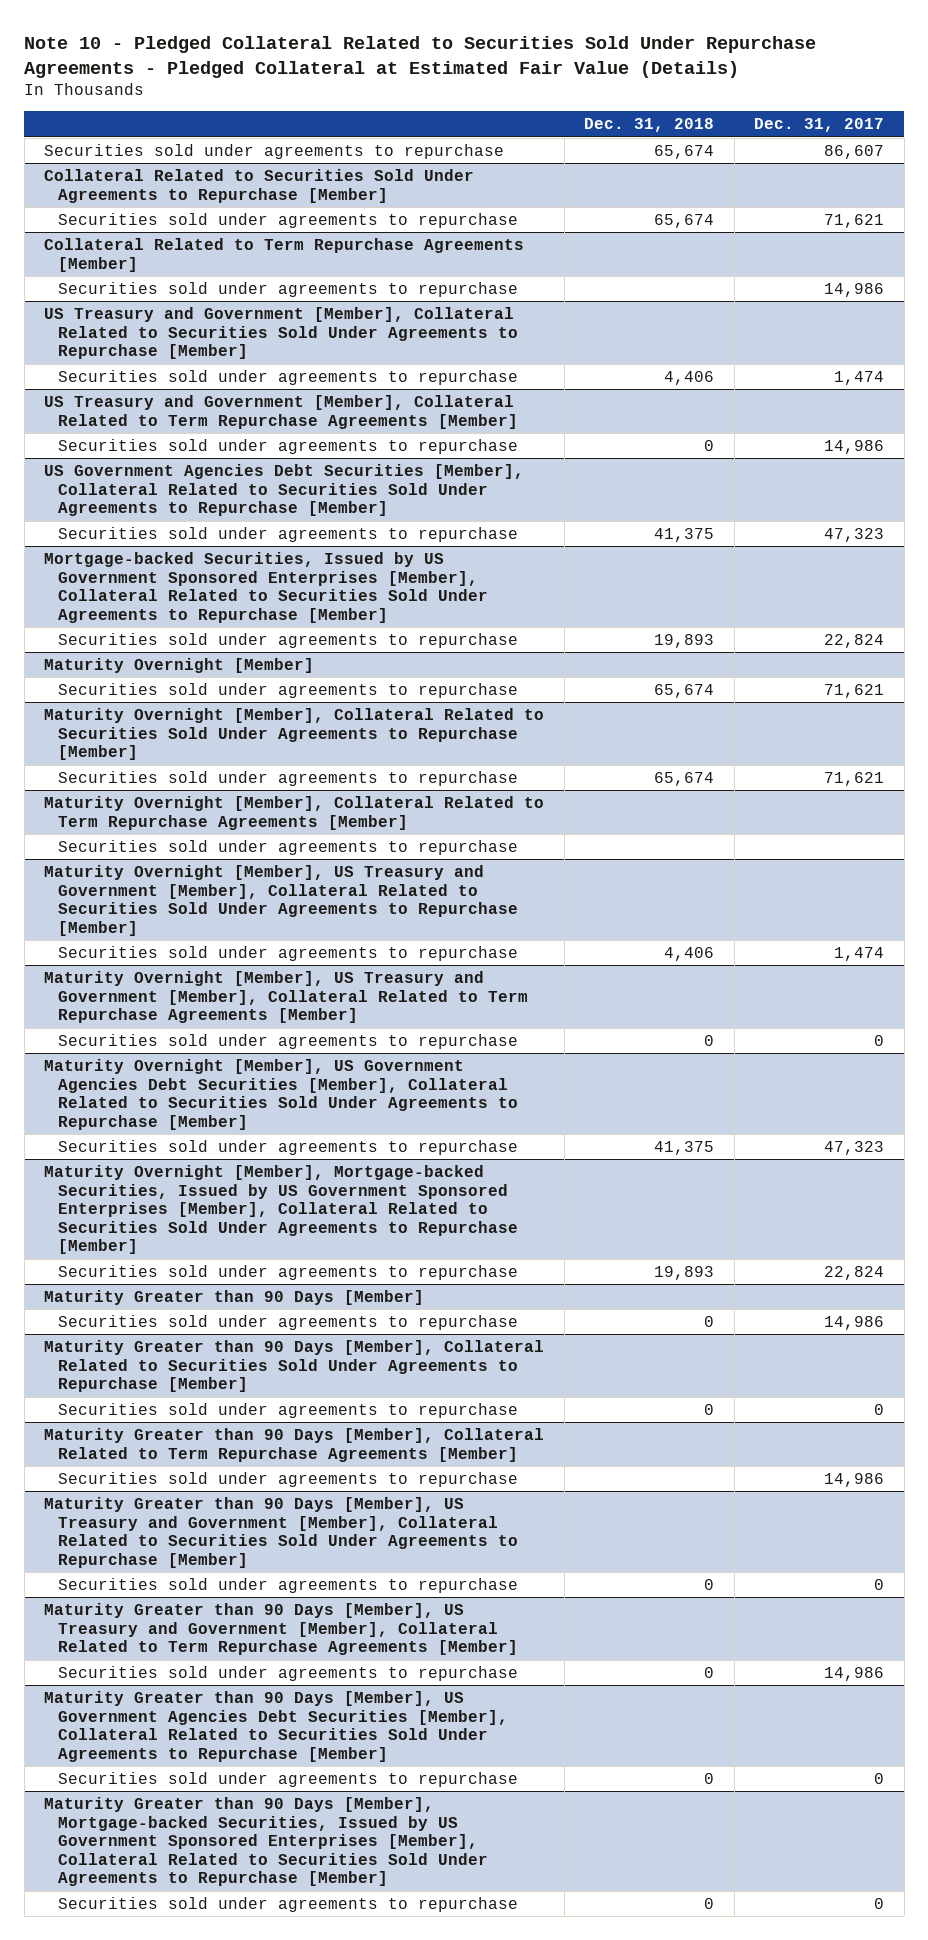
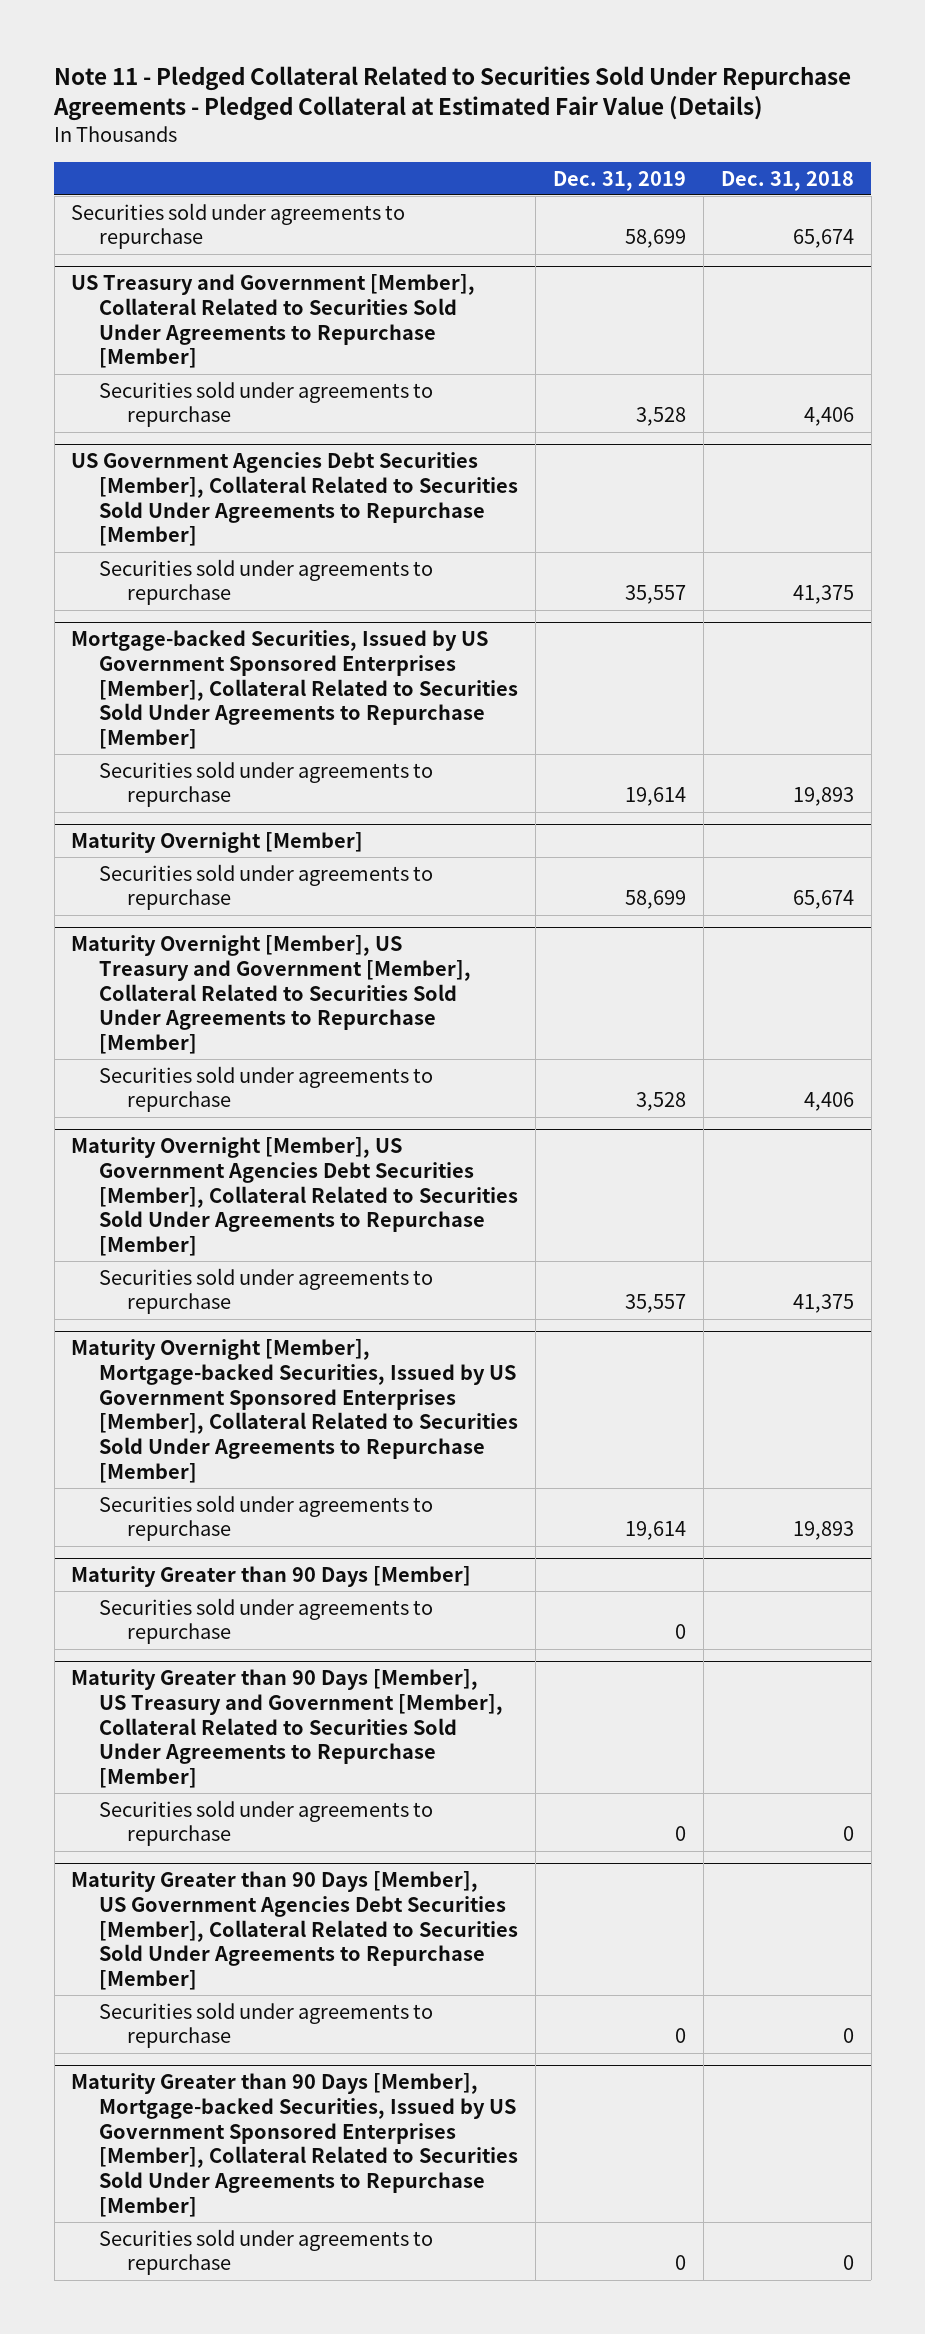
[24,35,817,78] Note 10 - Pledged Collateral Related to Securities Sold Under Repurchase Agreements - Pledged Collateral at Estimated Fair Value (Details) -> [53,65,852,122] Note 11 - Pledged Collateral Related to Securities Sold Under Repurchase Agreements - Pledged Collateral at Estimated Fair Value (Details)
[754,118,885,133] Dec. 31, 2017 -> none
none -> [553,170,687,191] Dec. 31, 2019
[44,169,475,203] Collateral Related to Securities Sold Under Agreements to Repurchase [Member] -> none
[58,213,519,229] Securities sold under agreements to repurchase -> none
[44,238,525,272] Collateral Related to Term Repurchase Agreements [Member] -> none
[58,282,519,298] Securities sold under agreements to repurchase -> none
[44,395,519,429] US Treasury and Government [Member], Collateral Related to Term Repurchase Agreements [Member] -> none
[58,439,519,455] Securities sold under agreements to repurchase -> none
[44,708,545,761] Maturity Overnight [Member], Collateral Related to Securities Sold Under Agreements to Repurchase [Member] -> none
[58,771,519,787] Securities sold under agreements to repurchase -> none
[44,796,545,830] Maturity Overnight [Member], Collateral Related to Term Repurchase Agreements [Member] -> none
[58,840,519,856] Securities sold under agreements to repurchase -> none
[44,971,529,1024] Maturity Overnight [Member], US Treasury and Government [Member], Collateral Related to Term Repurchase Agreements [Member] -> none
[58,1034,519,1050] Securities sold under agreements to repurchase -> none
[58,1315,519,1331] Securities sold under agreements to repurchase -> none
[44,1340,545,1393] Maturity Greater than 90 Days [Member], Collateral Related to Securities Sold Under Agreements to Repurchase [Member] -> none
[58,1403,519,1419] Securities sold under agreements to repurchase -> none
[44,1428,545,1462] Maturity Greater than 90 Days [Member], Collateral Related to Term Repurchase Agreements [Member] -> none
[44,1603,519,1656] Maturity Greater than 90 Days [Member], US Treasury and Government [Member], Collateral Related to Term Repurchase Agreements [Member] -> none
[58,1666,519,1682] Securities sold under agreements to repurchase -> none

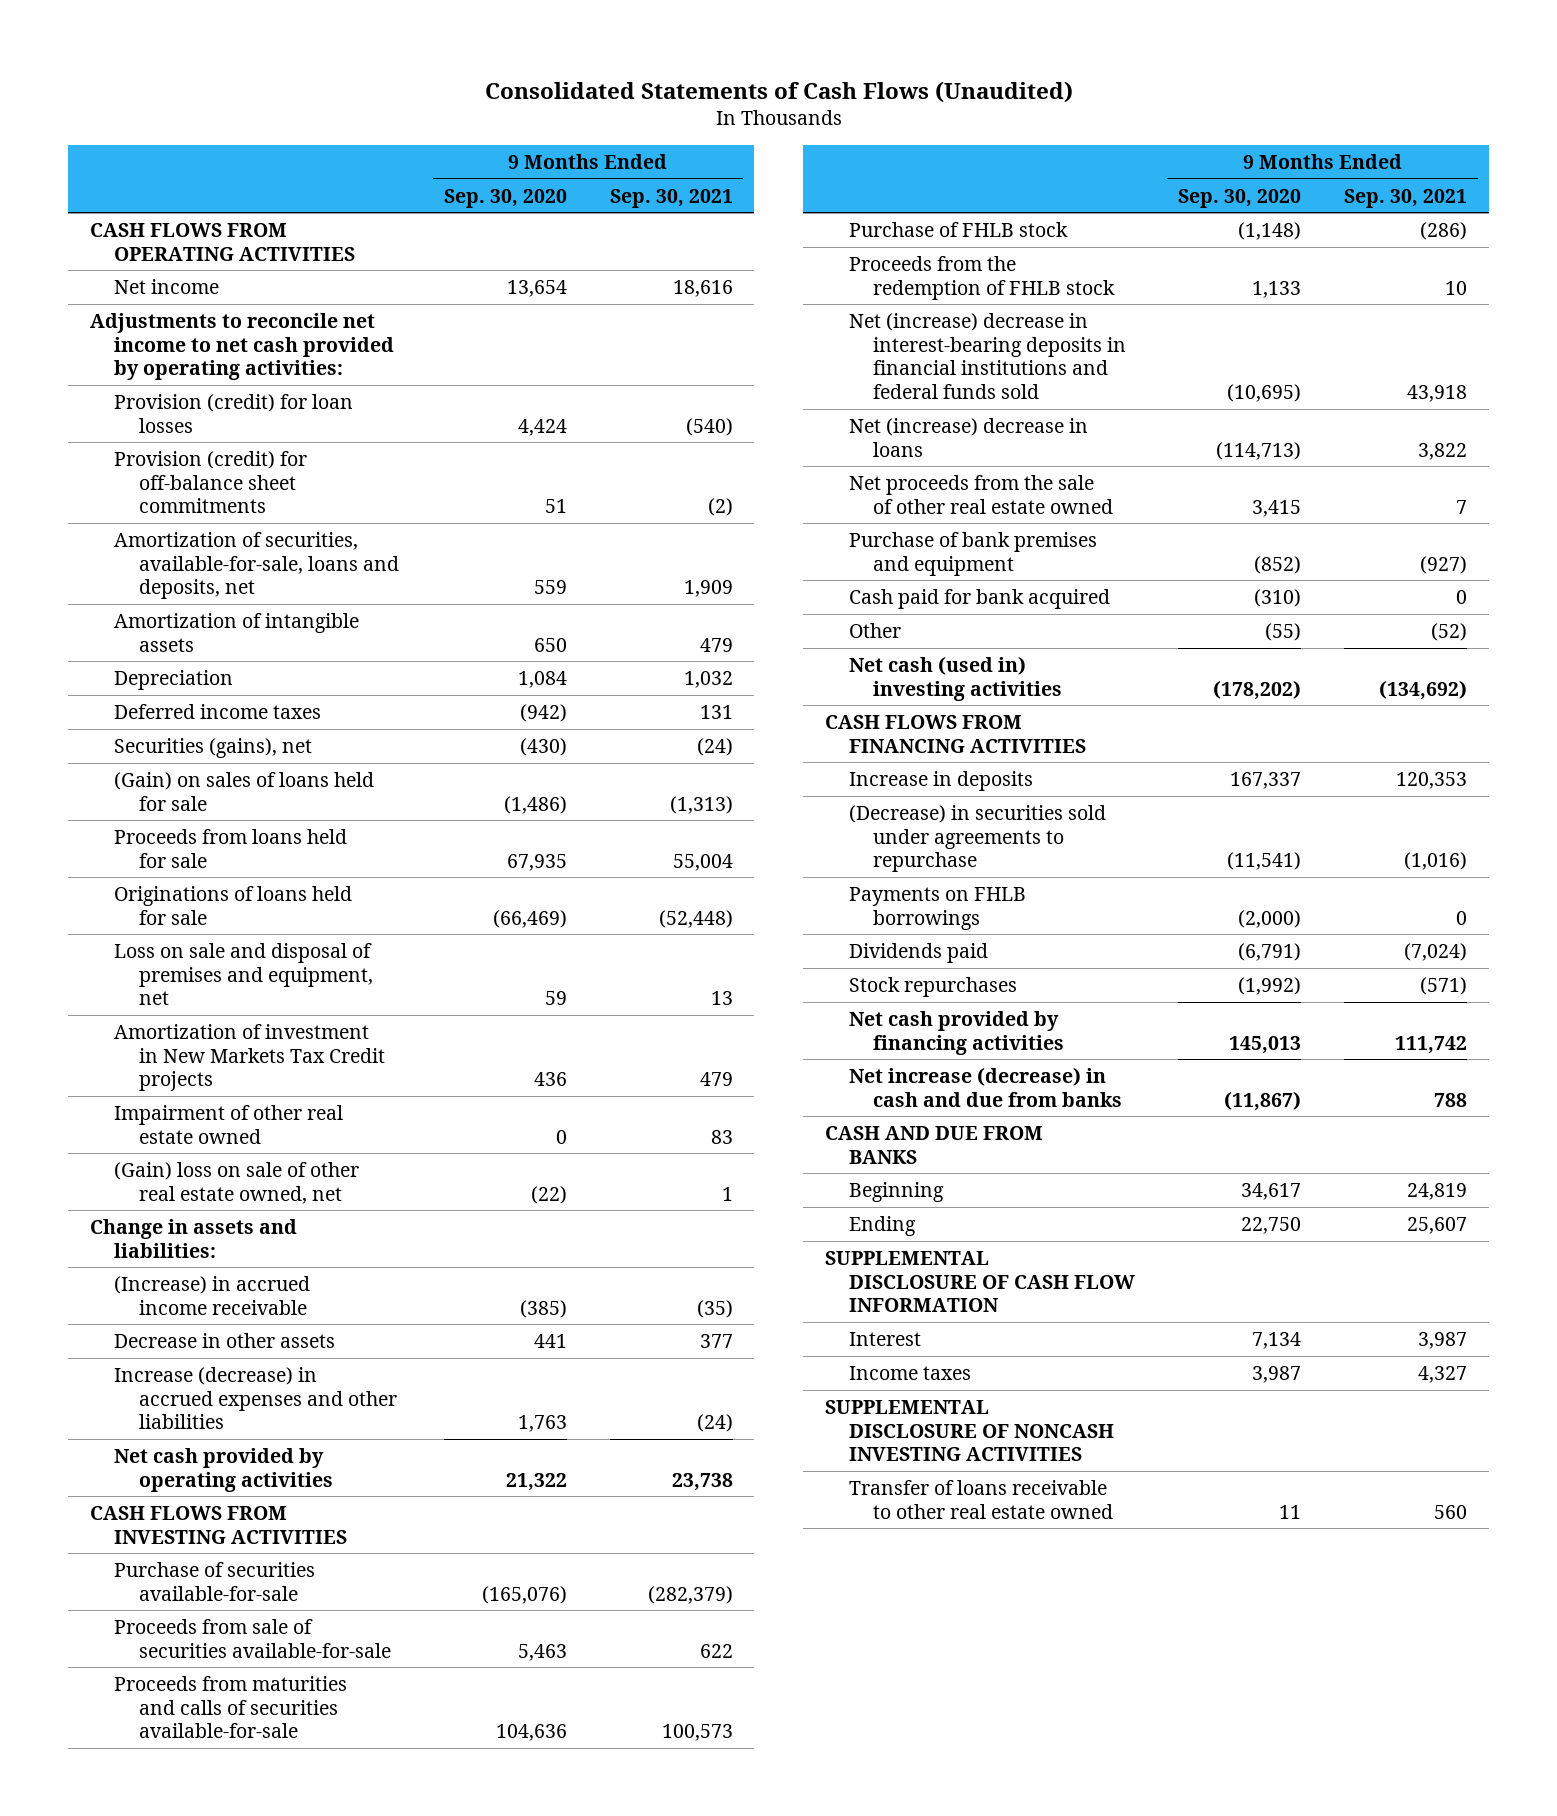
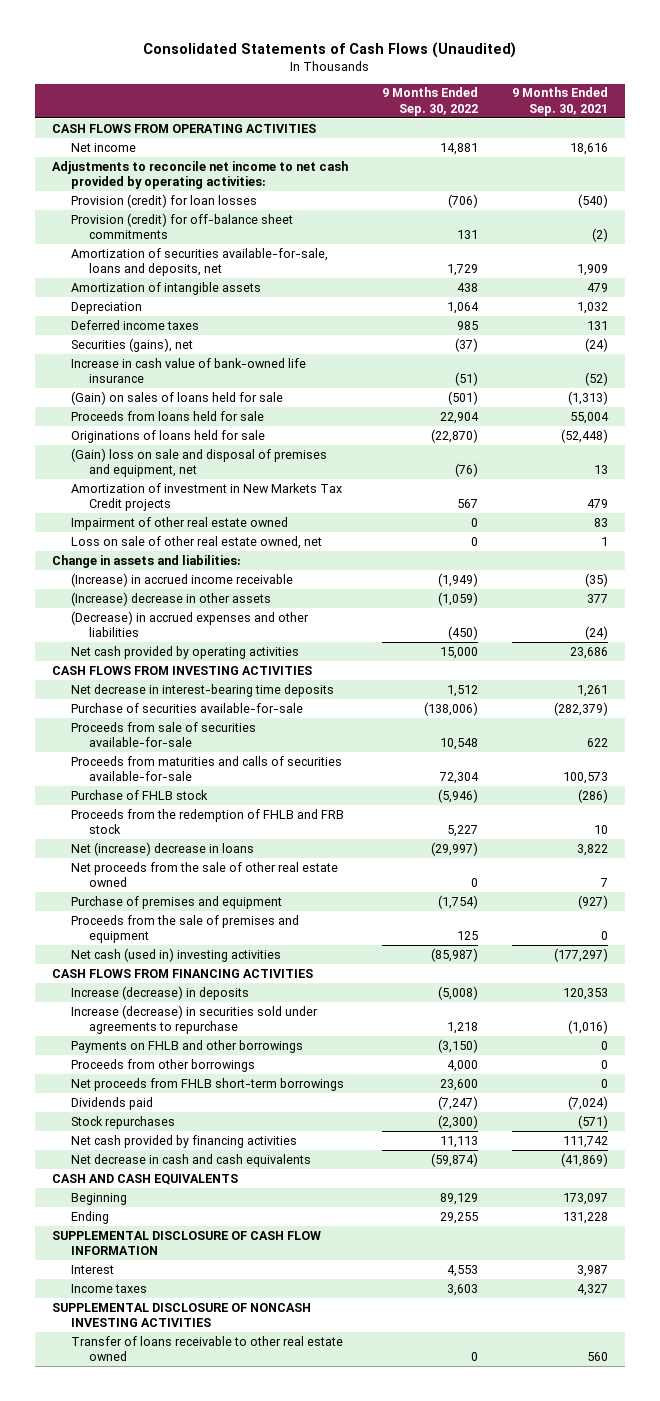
[443,188,567,208] Sep. 30, 2020 -> none
none -> [382,87,479,116] 9 Months Ended Sep. 30, 2022
[114,531,399,600] Amortization of securities, available-for-sale, loans and deposits, net -> [70,247,328,277] Amortization of securities available-for-sale, loans and deposits, net
none -> [70,357,306,384] Increase in cash value of bank-owned life insurance
[114,942,373,1006] Loss on sale and disposal of premises and equipment, net -> [70,447,327,478] (Gain) loss on sale and disposal of premises and equipment, net
[114,1161,360,1204] (Gain) loss on sale of other real estate owned, net -> [70,535,322,549] Loss on sale of other real estate owned, net
[114,1332,336,1348] Decrease in other assets -> [70,591,271,606] (Increase) decrease in other assets
[114,1366,397,1430] Increase (decrease) in accrued expenses and other liabilities -> [70,610,309,638] (Decrease) in accrued expenses and other liabilities
[671,1472,733,1491] 23,738 -> [570,646,609,659] 23,686
none -> [70,683,334,697] Net decrease in interest-bearing time deposits
[849,312,1127,400] Net (increase) decrease in interest-bearing deposits in financial institutions and federal funds sold -> none
[849,255,1116,300] Proceeds from the redemption of FHLB stock -> [70,808,344,835] Proceeds from the redemption of FHLB and FRB stock
[849,588,1111,609] Cash paid for bank acquired -> none
[849,622,902,638] Other -> none
[849,531,1098,576] Purchase of bank premises and equipment -> [70,895,282,909] Purchase of premises and equipment
none -> [70,914,299,944] Proceeds from the sale of premises and equipment
[1379,679,1468,700] (134,692) -> [554,947,609,962] (177,297)
[849,770,1034,791] Increase in deposits -> [70,985,249,1000] Increase (decrease) in deposits
[849,804,1107,873] (Decrease) in securities sold under agreements to repurchase -> [70,1004,318,1035] Increase (decrease) in securities sold under agreements to repurchase
[849,886,1027,930] Payments on FHLB borrowings -> [70,1039,303,1053] Payments on FHLB and other borrowings
none -> [70,1058,255,1072] Proceeds from other borrowings
none -> [70,1077,344,1091] Net proceeds from FHLB short-term borrowings
[849,1066,1123,1107] Net increase (decrease) in cash and due from banks -> [70,1153,311,1167] Net decrease in cash and cash equivalents
[1434,1092,1468,1107] 788 -> [561,1152,609,1167] (41,869)
[824,1125,1043,1164] CASH AND DUE FROM BANKS -> [52,1173,239,1185] CASH AND CASH EQUIVALENTS
[1407,1182,1468,1200] 24,819 -> [563,1192,609,1205] 173,097
[1407,1216,1468,1234] 25,607 -> [563,1211,609,1224] 131,228

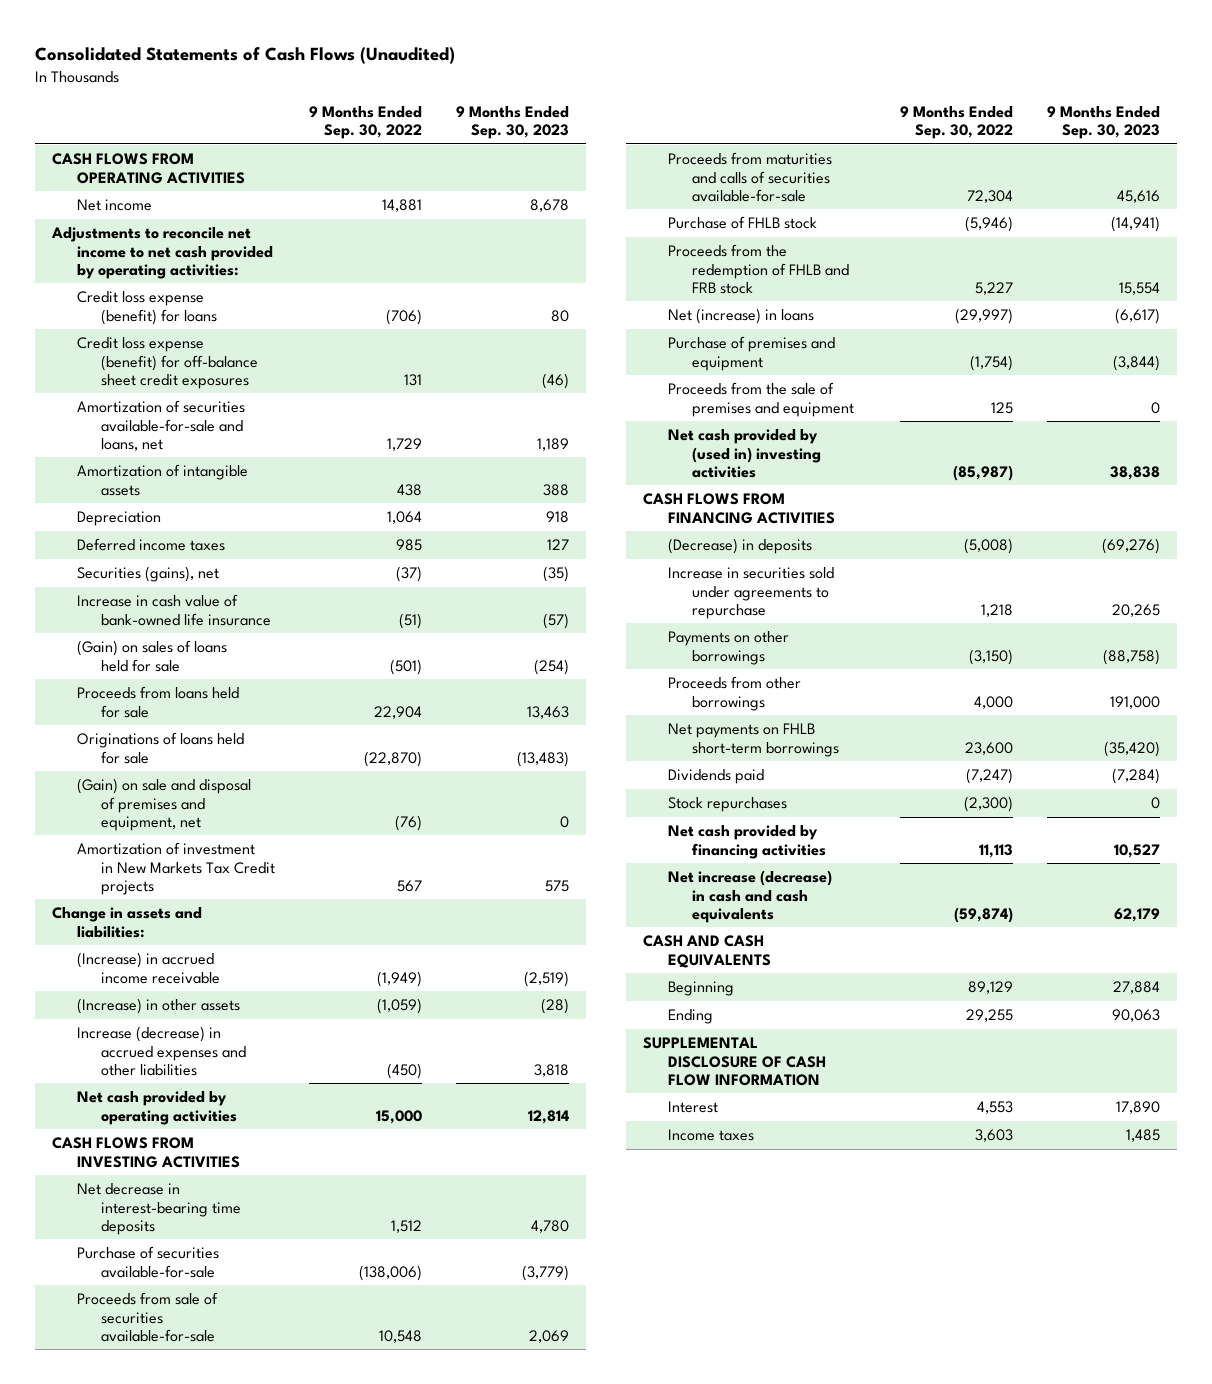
[512,87,609,116] 9 Months Ended Sep. 30, 2021 -> none
none -> [456,105,570,140] 9 Months Ended Sep. 30, 2023
[70,193,257,208] Provision (credit) for loan losses -> [76,291,218,325] Credit loss expense (benefit) for loans
[70,212,293,240] Provision (credit) for off-balance sheet commitments -> [76,337,259,389] Credit loss expense (benefit) for off-balance sheet credit exposures
[70,247,328,277] Amortization of securities available-for-sale, loans and deposits, net -> [76,400,245,451] Amortization of securities available-for-sale and loans, net
[70,447,327,478] (Gain) loss on sale and disposal of premises and equipment, net -> [76,778,251,831] (Gain) on sale and disposal of premises and equipment, net
[70,516,288,530] Impairment of other real estate owned -> none
[70,535,322,549] Loss on sale of other real estate owned, net -> none
[70,591,271,606] (Increase) decrease in other assets -> [76,998,240,1015] (Increase) in other assets
[70,610,309,638] (Decrease) in accrued expenses and other liabilities -> [76,1026,247,1076] Increase (decrease) in accrued expenses and other liabilities
[70,861,338,888] Net proceeds from the sale of other real estate owned -> none
[70,841,254,856] Net (increase) decrease in loans -> [667,308,814,325] Net (increase) in loans
[70,947,281,962] Net cash (used in) investing activities -> [667,429,822,478] Net cash provided by (used in) investing activities
[70,985,249,1000] Increase (decrease) in deposits -> [667,538,812,555] (Decrease) in deposits
[70,1004,318,1035] Increase (decrease) in securities sold under agreements to repurchase -> [667,567,834,619] Increase in securities sold under agreements to repurchase
[70,1039,303,1053] Payments on FHLB and other borrowings -> [667,631,789,665] Payments on other borrowings
[70,1077,344,1091] Net proceeds from FHLB short-term borrowings -> [667,723,840,757] Net payments on FHLB short-term borrowings
[70,1153,311,1167] Net decrease in cash and cash equivalents -> [667,870,832,923] Net increase (decrease) in cash and cash equivalents
[52,1302,312,1328] SUPPLEMENTAL DISCLOSURE OF NONCASH INVESTING ACTIVITIES -> none
[70,1335,343,1362] Transfer of loans receivable to other real estate owned -> none

